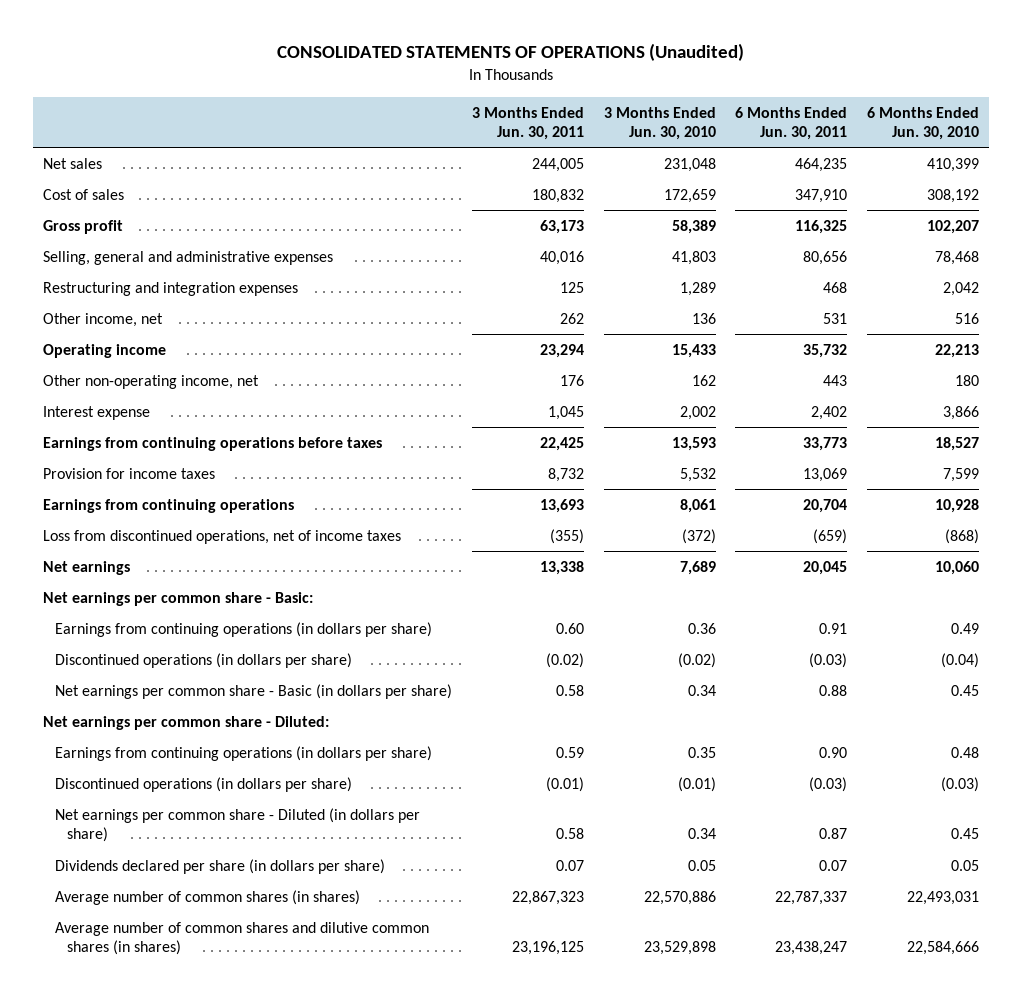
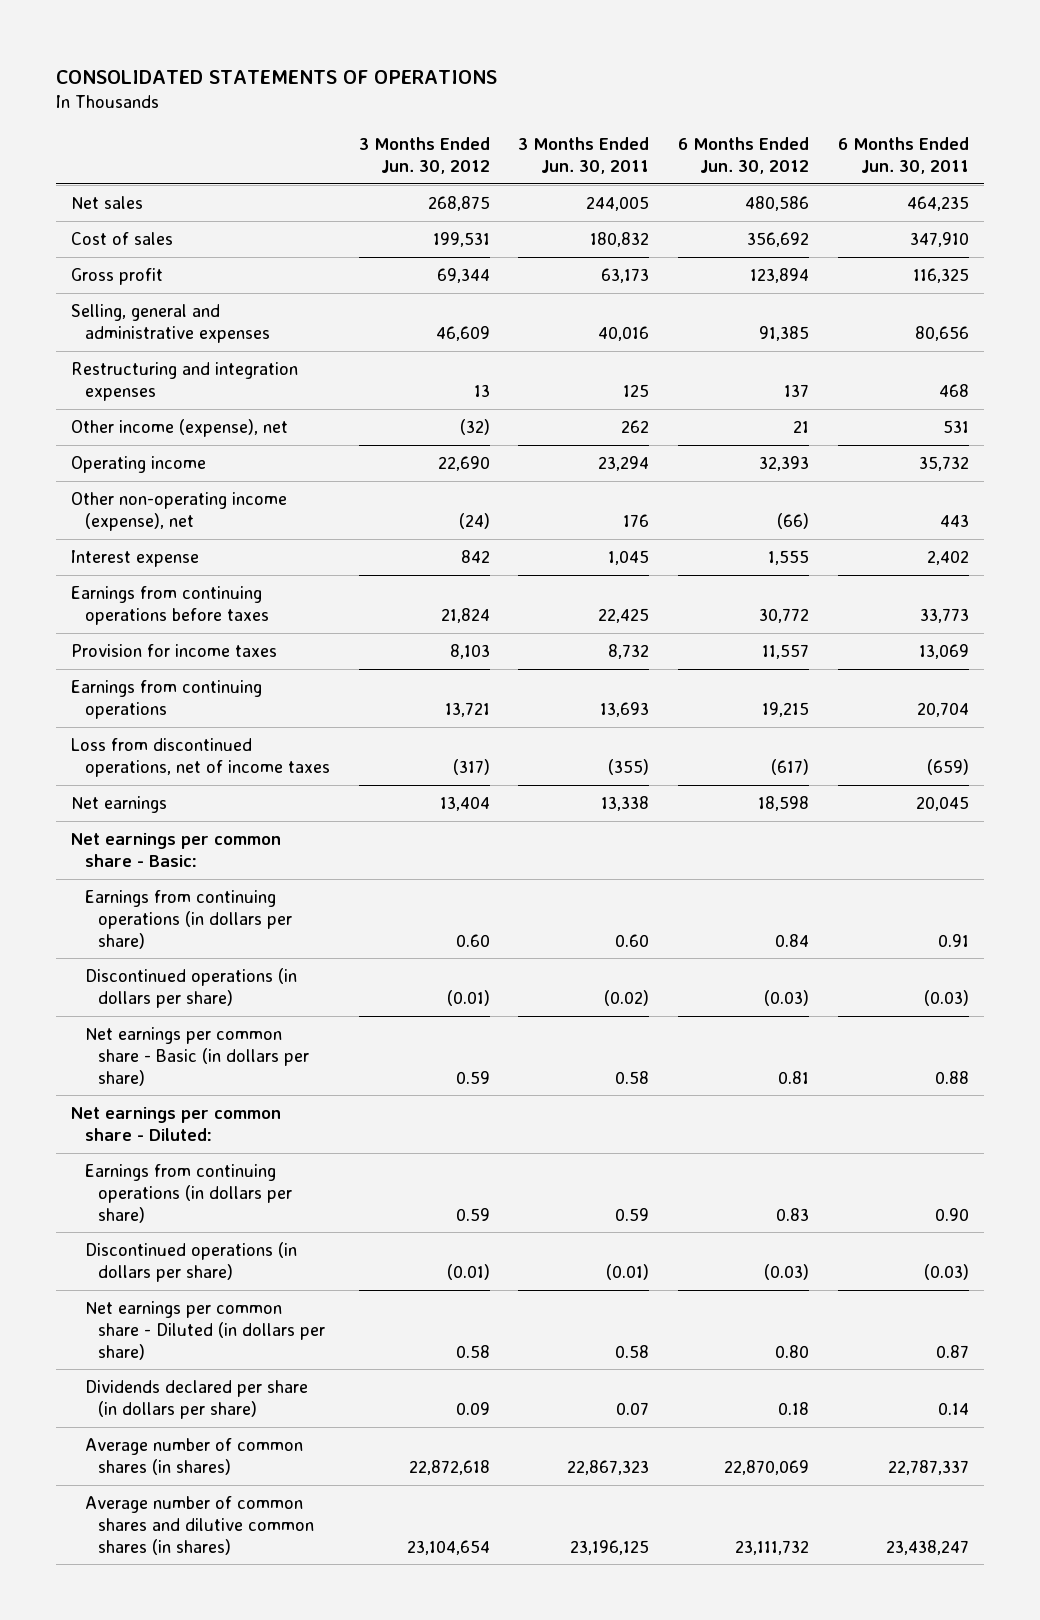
[276,43,744,62] CONSOLIDATED STATEMENTS OF OPERATIONS (Unaudited) -> [56,70,498,85] CONSOLIDATED STATEMENTS OF OPERATIONS
[603,106,716,140] 3 Months Ended Jun. 30, 2010 -> none
[866,106,979,140] 6 Months Ended Jun. 30, 2010 -> none
none -> [358,137,490,175] 3 Months Ended Jun. 30, 2012
none -> [678,137,810,175] 6 Months Ended Jun. 30, 2012
[42,313,163,328] Other income, net -> [70,418,288,437] Other income (expense), net
[42,375,259,390] Other non-operating income, net -> [70,491,287,531] Other non-operating income (expense), net
[819,860,848,872] 0.07 -> [938,1401,970,1415] 0.14

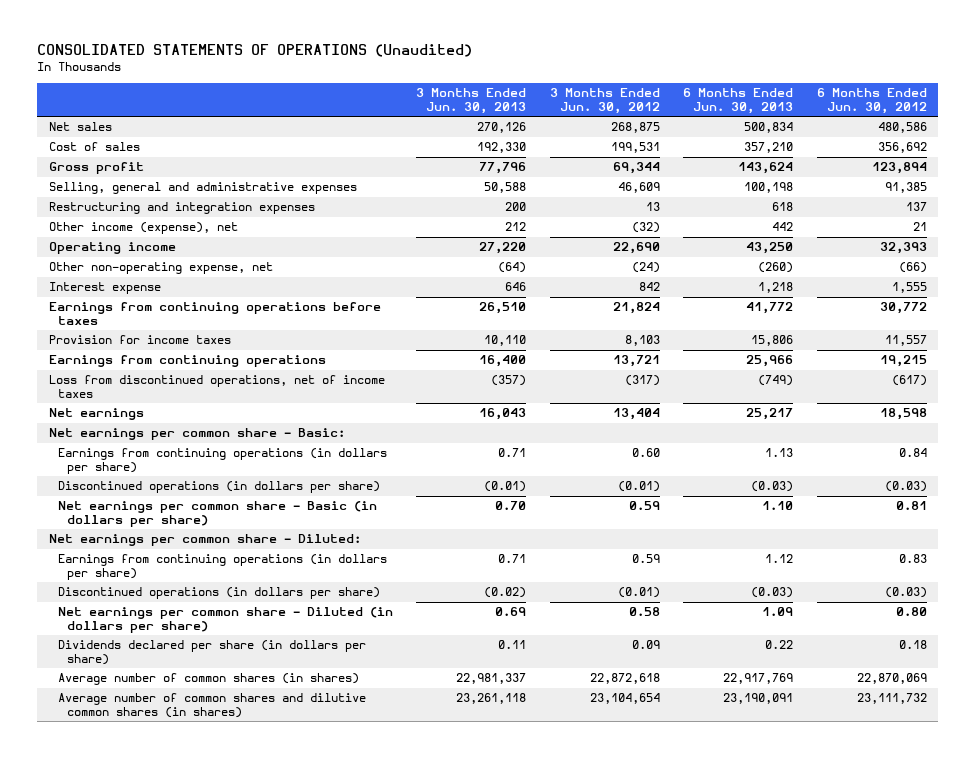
[56,70,498,85] CONSOLIDATED STATEMENTS OF OPERATIONS -> [37,44,473,58] CONSOLIDATED STATEMENTS OF OPERATIONS (Unaudited)
[518,137,650,175] 3 Months Ended Jun. 30, 2011 -> none
[838,137,970,175] 6 Months Ended Jun. 30, 2011 -> none
none -> [416,88,527,115] 3 Months Ended Jun. 30, 2013
none -> [683,88,794,115] 6 Months Ended Jun. 30, 2013
[70,491,287,531] Other non-operating income (expense), net -> [48,262,273,275] Other non-operating expense, net

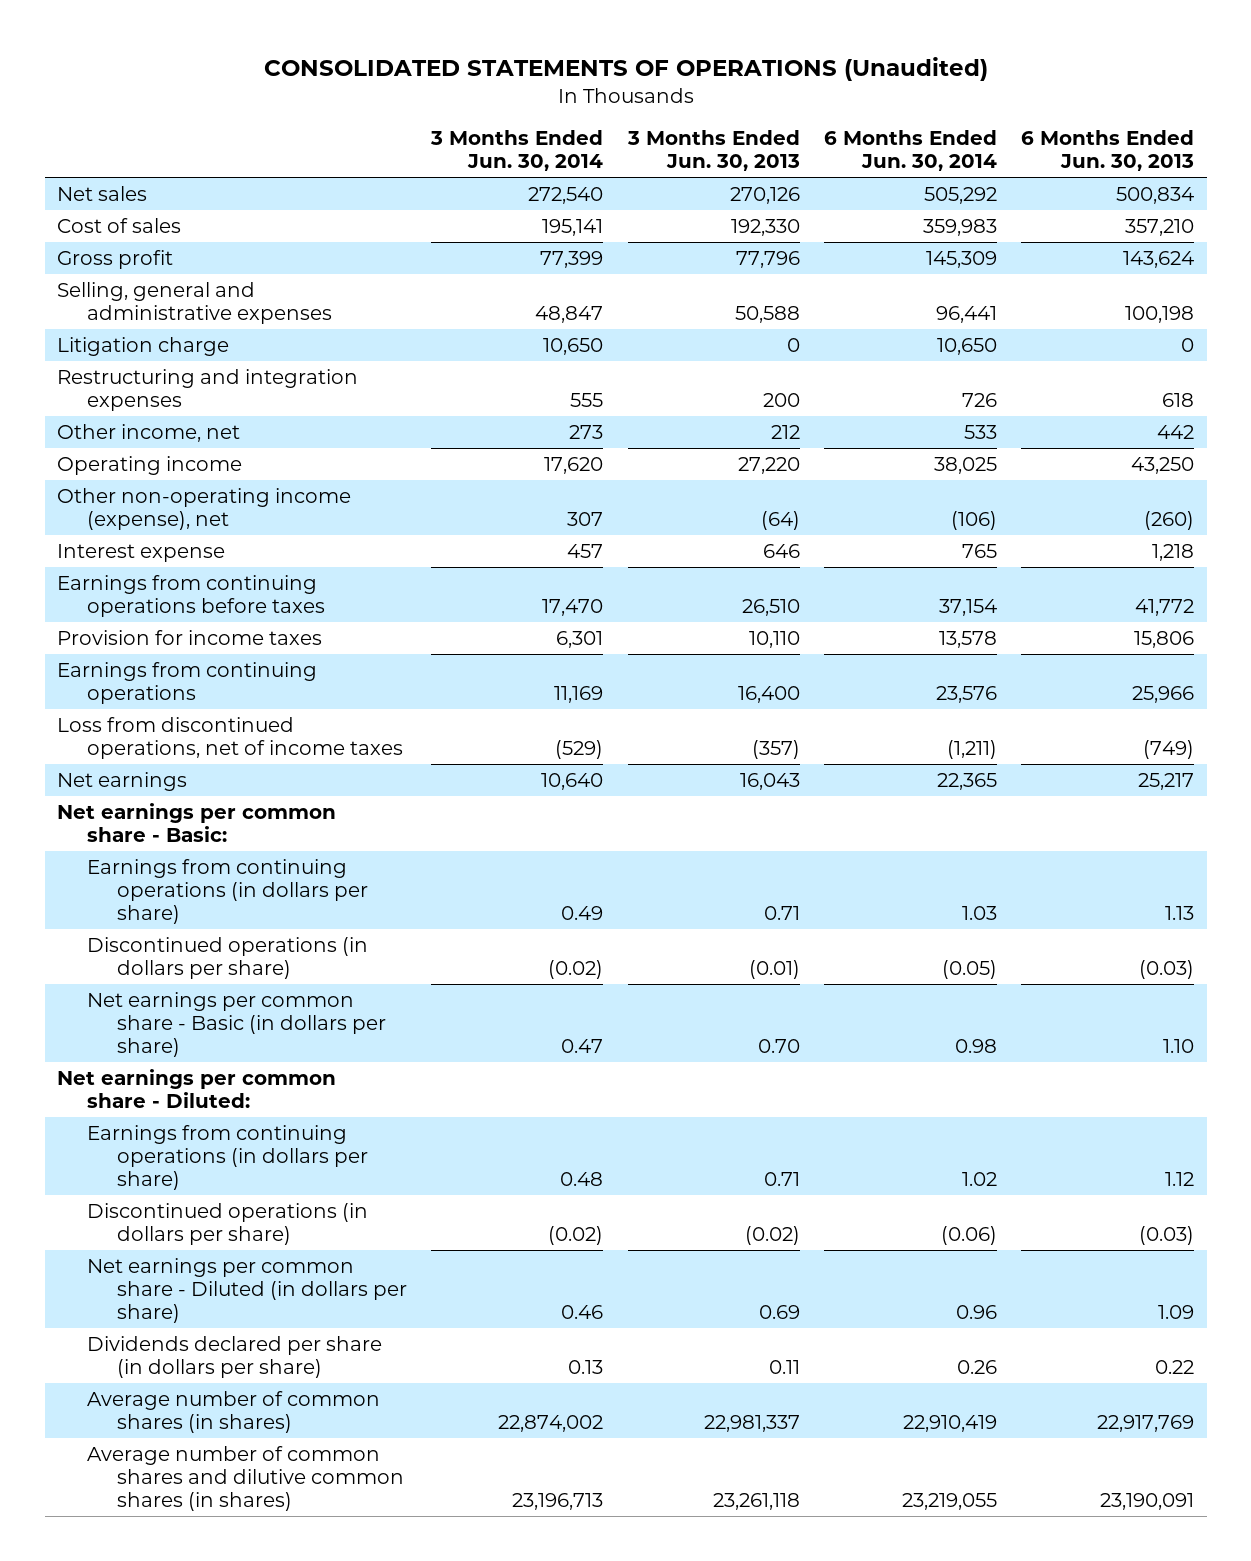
[549,88,660,115] 3 Months Ended Jun. 30, 2012 -> none
[816,88,927,115] 6 Months Ended Jun. 30, 2012 -> none
none -> [430,130,604,172] 3 Months Ended Jun. 30, 2014
none -> [823,130,997,172] 6 Months Ended Jun. 30, 2014
none -> [56,336,229,356] Litigation charge
[48,222,238,235] Other income (expense), net -> [56,423,240,442] Other income, net
[48,262,273,275] Other non-operating expense, net -> [56,487,351,530] Other non-operating income (expense), net

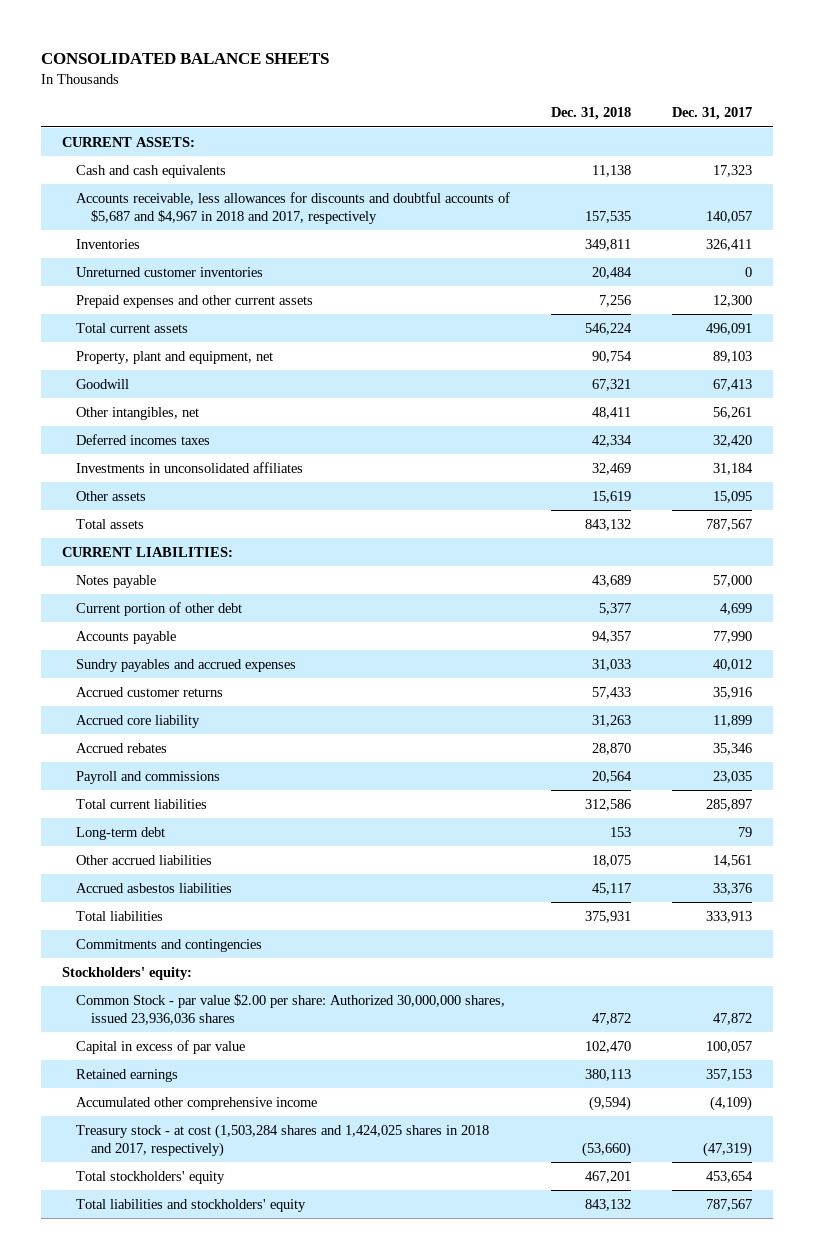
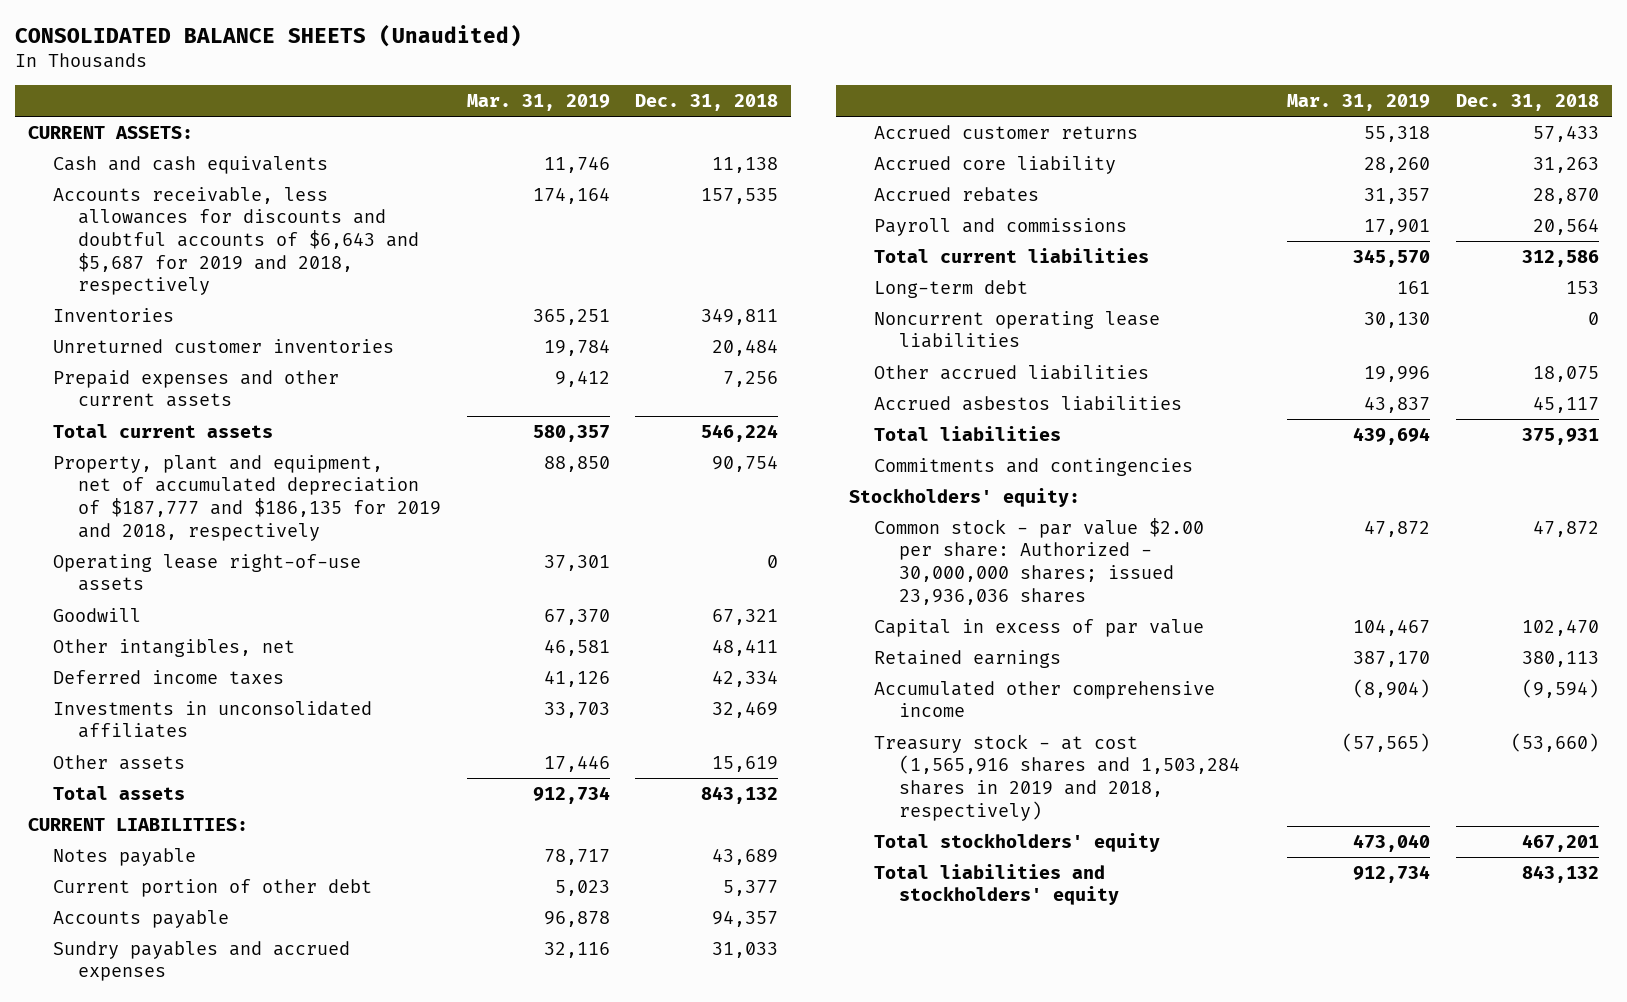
[41,53,330,65] CONSOLIDATED BALANCE SHEETS -> [15,24,523,48] CONSOLIDATED BALANCE SHEETS (Unaudited)
[672,107,753,121] Dec. 31, 2017 -> none
none -> [466,93,610,111] Mar. 31, 2019
[76,191,511,224] Accounts receivable, less allowances for discounts and doubtful accounts of $5,687 and $4,967 in 2018 and 2017, respectively -> [53,186,420,296] Accounts receivable, less allowances for discounts and doubtful accounts of $6,643 and $5,687 for 2019 and 2018, respectively
[76,350,274,364] Property, plant and equipment, net -> [53,454,442,541] Property, plant and equipment, net of accumulated depreciation of $187,777 and $186,135 for 2019 and 2018, respectively
none -> [53,553,362,592] Operating lease right-of-use assets
[76,433,211,445] Deferred incomes taxes -> [53,669,285,685] Deferred income taxes
none -> [873,310,1160,349] Noncurrent operating lease liabilities
[76,993,506,1025] Common Stock - par value $2.00 per share: Authorized 30,000,000 shares, issued 23,936,036 shares -> [873,517,1204,605] Common stock - par value $2.00 per share: Authorized - 30,000,000 shares; issued 23,936,036 shares
[76,1123,490,1157] Treasury stock - at cost (1,503,284 shares and 1,424,025 shares in 2018 and 2017, respectively) -> [873,733,1240,821] Treasury stock - at cost (1,565,916 shares and 1,503,284 shares in 2019 and 2018, respectively)

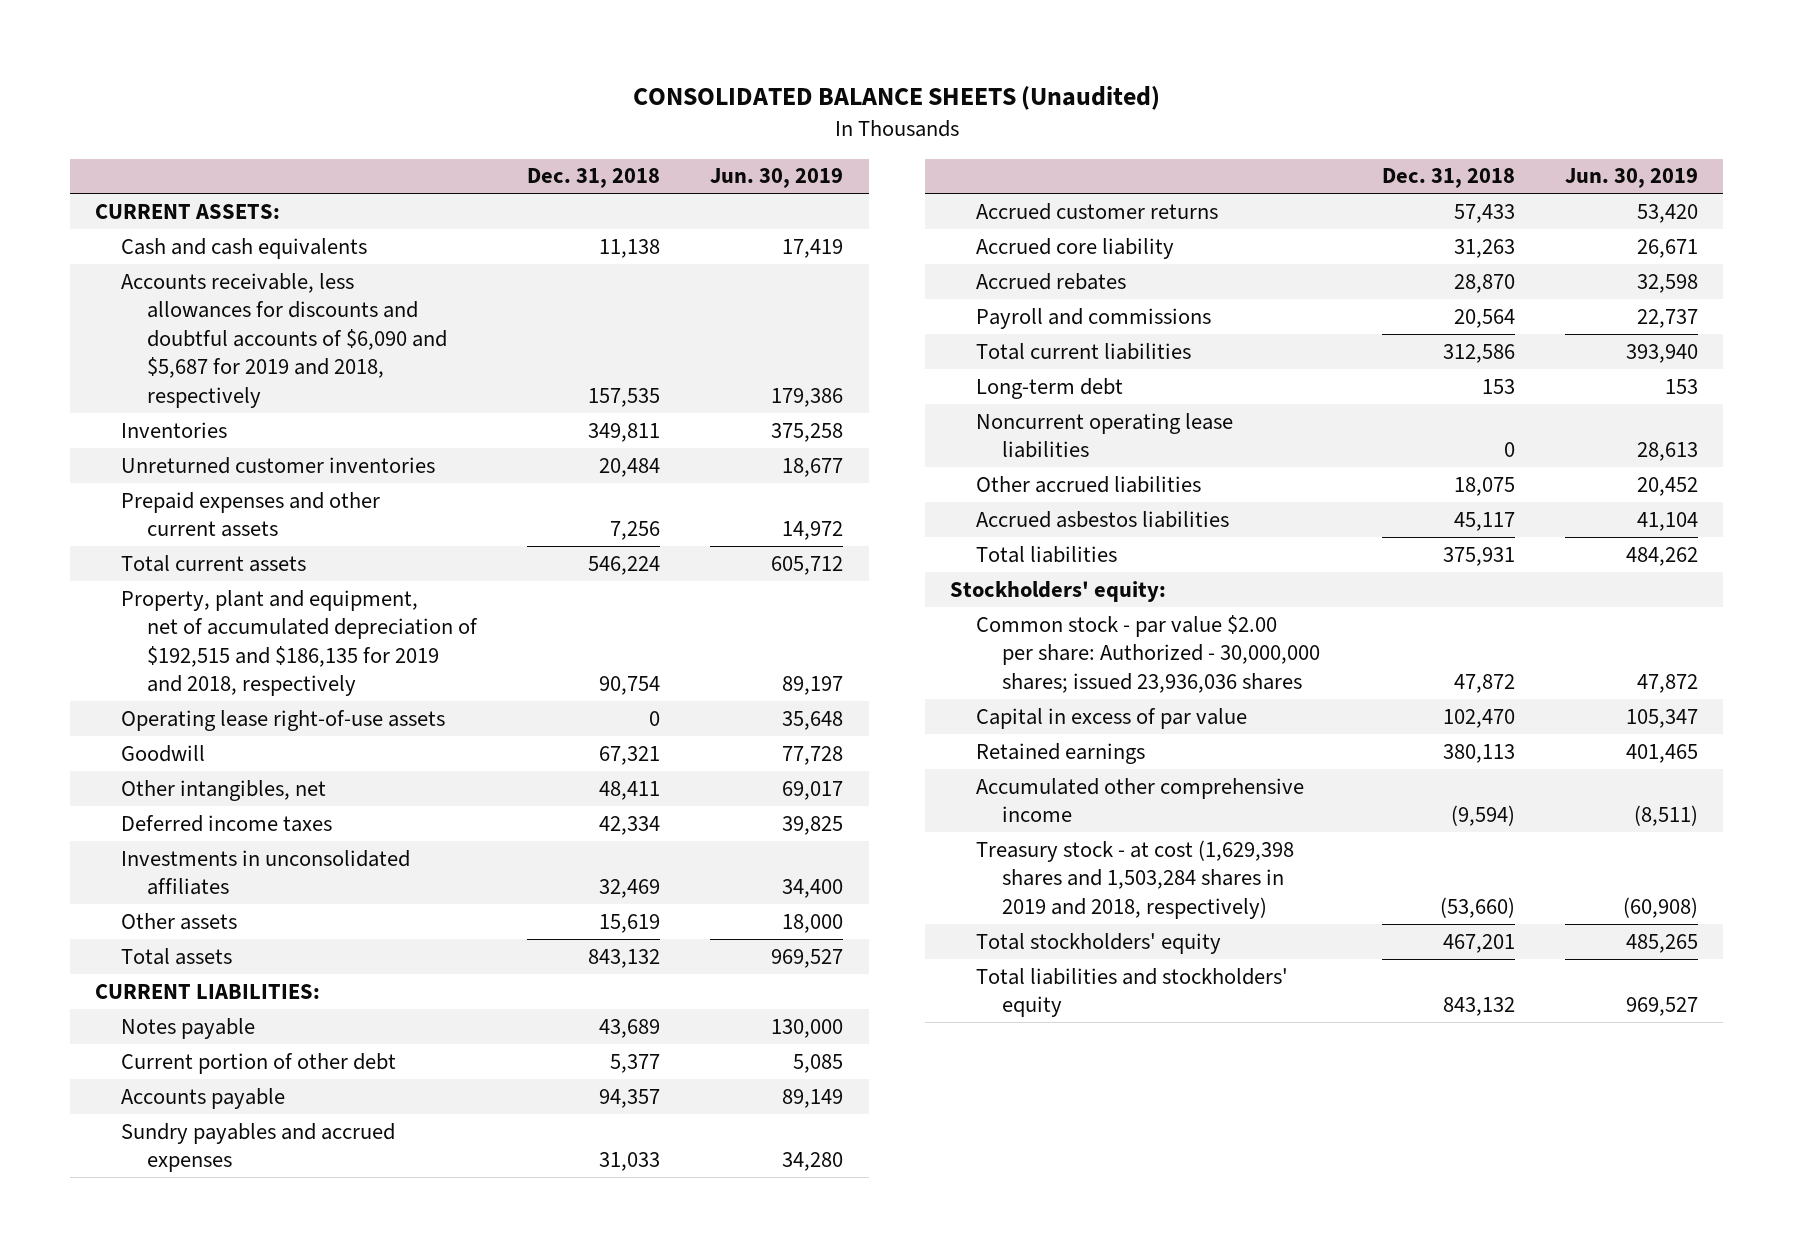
[466,93,610,111] Mar. 31, 2019 -> none
none -> [710,168,844,189] Jun. 30, 2019
[53,186,420,296] Accounts receivable, less allowances for discounts and doubtful accounts of $6,643 and $5,687 for 2019 and 2018, respectively -> [121,272,447,408] Accounts receivable, less allowances for discounts and doubtful accounts of $6,090 and $5,687 for 2019 and 2018, respectively
[53,454,442,541] Property, plant and equipment, net of accumulated depreciation of $187,777 and $186,135 for 2019 and 2018, respectively -> [121,589,478,697] Property, plant and equipment, net of accumulated depreciation of $192,515 and $186,135 for 2019 and 2018, respectively
[873,457,1193,476] Commitments and contingencies -> none
[873,733,1240,821] Treasury stock - at cost (1,565,916 shares and 1,503,284 shares in 2019 and 2018, respectively) -> [976,839,1295,919] Treasury stock - at cost (1,629,398 shares and 1,503,284 shares in 2019 and 2018, respectively)

